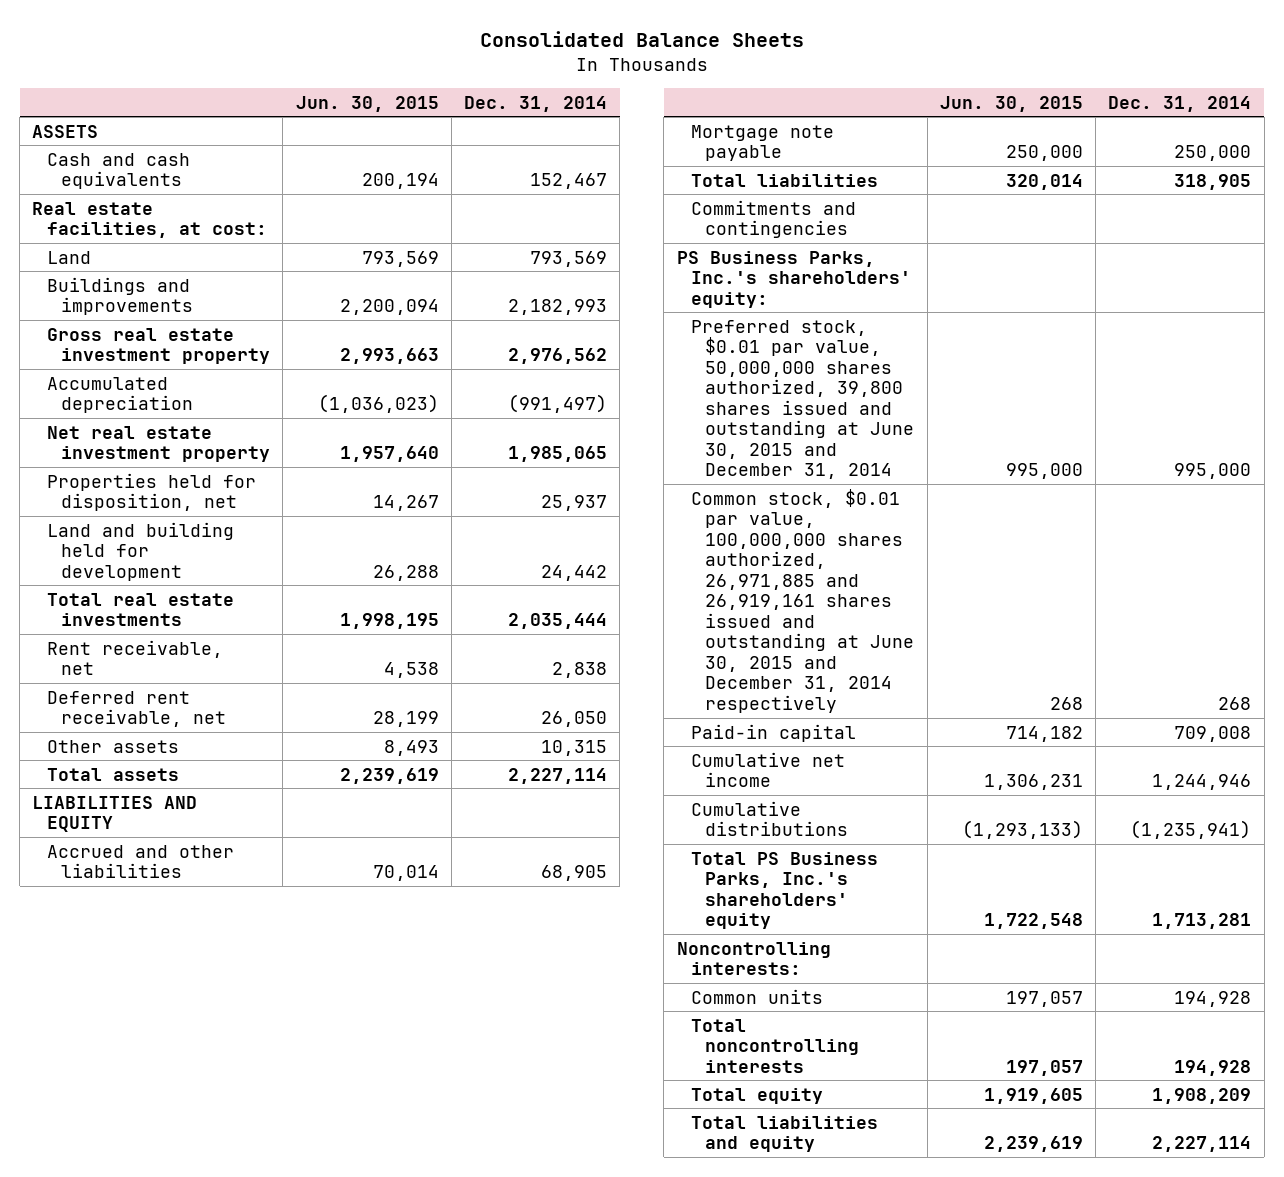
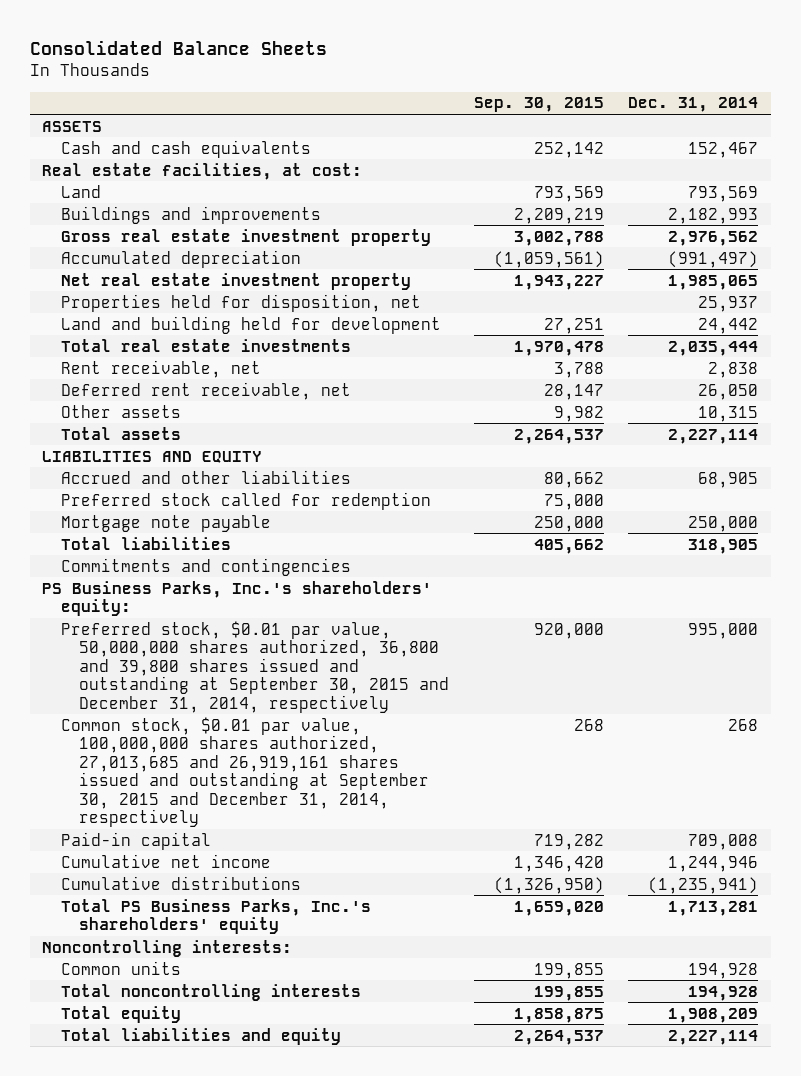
[295,95,439,112] Jun. 30, 2015 -> none
none -> [473,97,604,113] Sep. 30, 2015
none -> [60,491,431,510] Preferred stock called for redemption
[691,319,915,480] Preferred stock, $0.01 par value, 50,000,000 shares authorized, 39,800 shares issued and outstanding at June 30, 2015 and December 31, 2014 -> [60,620,449,713] Preferred stock, $0.01 par value, 50,000,000 shares authorized, 36,800 and 39,800 shares issued and outstanding at September 30, 2015 and December 31, 2014, respectively
[691,488,915,713] Common stock, $0.01 par value, 100,000,000 shares authorized, 26,971,885 and 26,919,161 shares issued and outstanding at June 30, 2015 and December 31, 2014 respectively -> [60,716,429,828] Common stock, $0.01 par value, 100,000,000 shares authorized, 27,013,685 and 26,919,161 shares issued and outstanding at September 30, 2015 and December 31, 2014, respectively

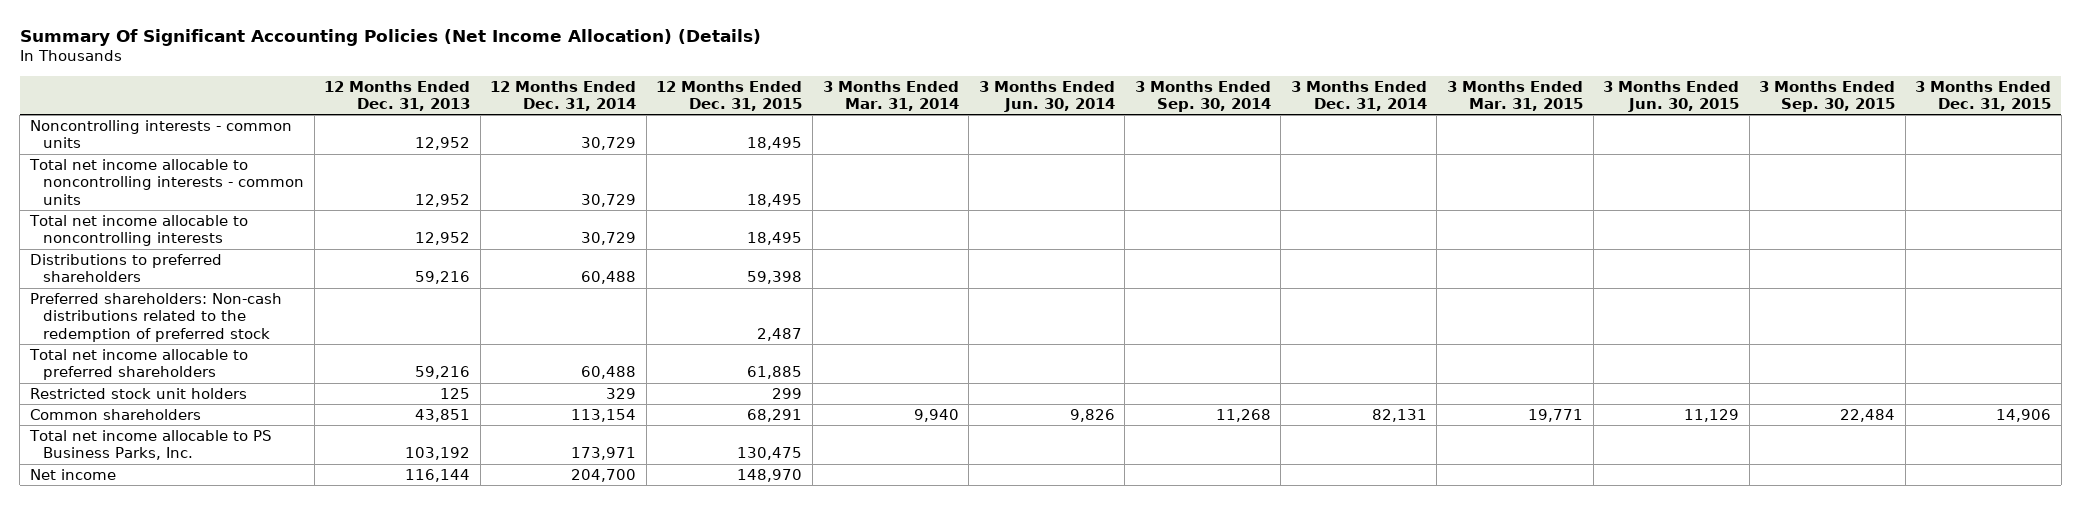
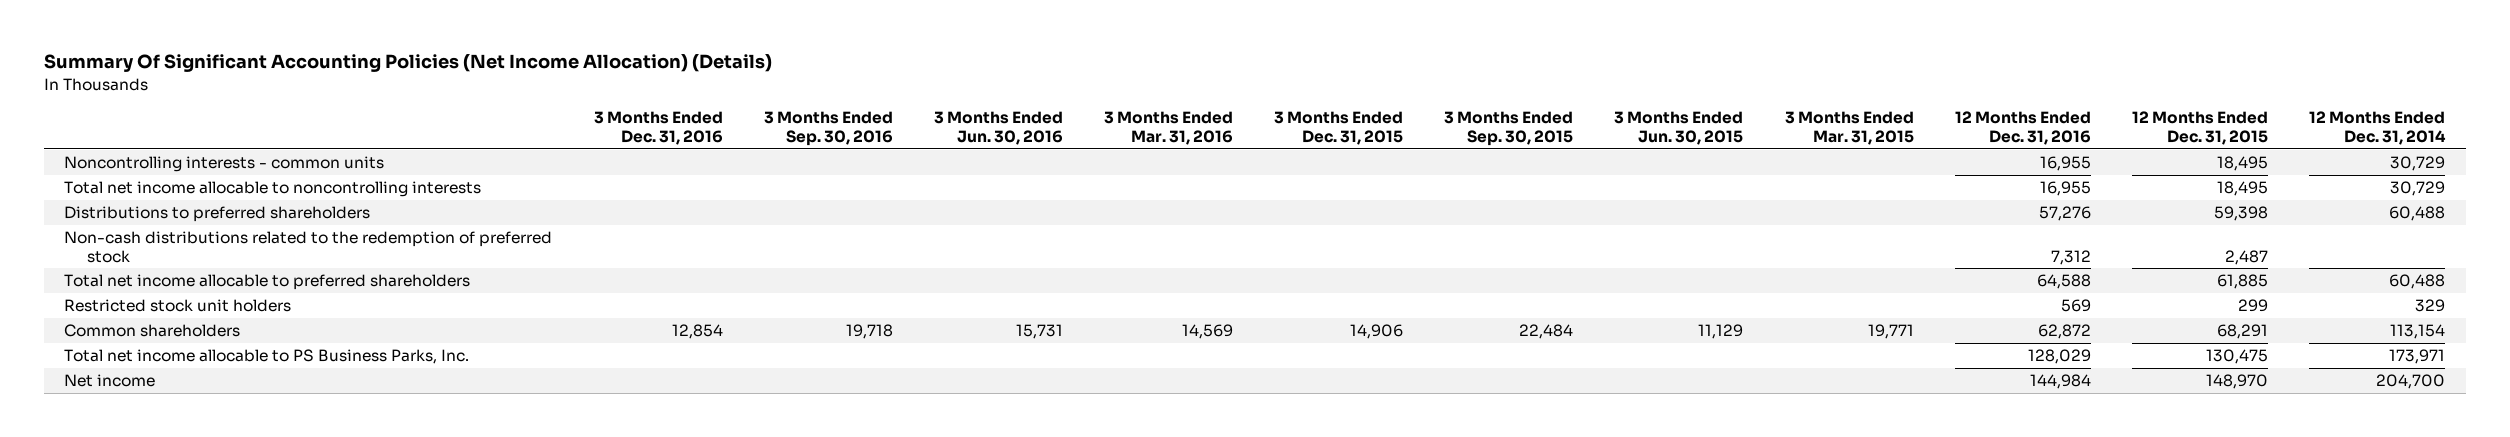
[324,80,471,112] 12 Months Ended Dec. 31, 2013 -> none
[822,80,959,112] 3 Months Ended Mar. 31, 2014 -> none
[978,80,1115,113] 3 Months Ended Jun. 30, 2014 -> none
[1134,80,1271,113] 3 Months Ended Sep. 30, 2014 -> none
[1290,80,1427,112] 3 Months Ended Dec. 31, 2014 -> none
none -> [593,111,723,145] 3 Months Ended Dec. 31, 2016
none -> [763,111,893,146] 3 Months Ended Sep. 30, 2016
none -> [933,111,1063,145] 3 Months Ended Jun. 30, 2016
none -> [1104,111,1234,145] 3 Months Ended Mar. 31, 2016
none -> [1954,111,2091,145] 12 Months Ended Dec. 31, 2016
[28,158,305,205] Total net income allocable to noncontrolling interests - common units -> none
[29,292,282,342] Preferred shareholders: Non-cash distributions related to the redemption of preferred stock -> [64,231,553,263] Non-cash distributions related to the redemption of preferred stock

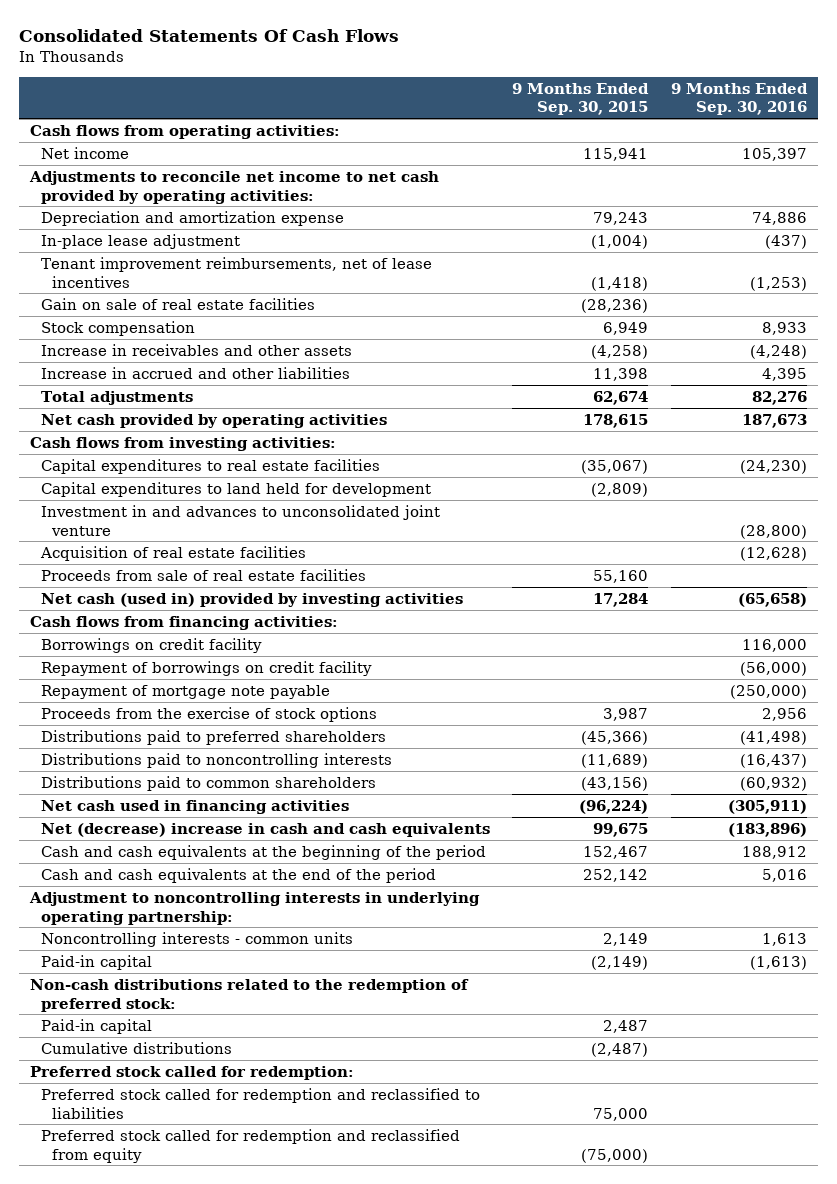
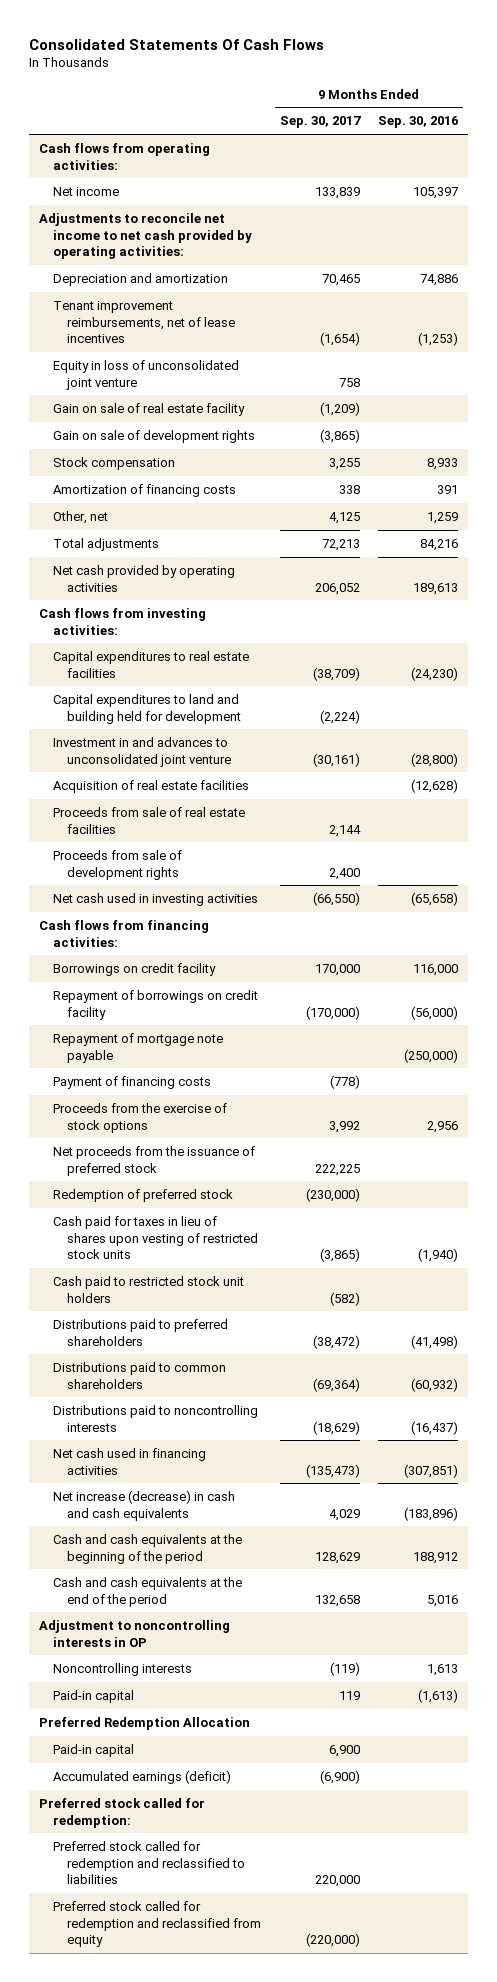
[512,82,650,116] 9 Months Ended Sep. 30, 2015 -> none
none -> [279,116,361,129] Sep. 30, 2017
[41,233,241,249] In-place lease adjustment -> none
[41,210,345,226] Depreciation and amortization expense -> [52,273,228,287] Depreciation and amortization
none -> [52,360,239,390] Equity in loss of unconsolidated joint venture
[41,297,316,310] Gain on sale of real estate facilities -> [52,403,245,417] Gain on sale of real estate facility
none -> [52,430,255,444] Gain on sale of development rights
[41,343,353,356] Increase in receivables and other assets -> none
[41,366,351,379] Increase in accrued and other liabilities -> none
none -> [52,484,236,498] Amortization of financing costs
none -> [52,511,108,525] Other, net
[751,390,807,405] 82,276 -> [420,539,459,552] 84,216
[741,413,807,428] 187,673 -> [413,582,459,595] 189,613
[41,481,432,497] Capital expenditures to land held for development -> [52,694,241,724] Capital expenditures to land and building held for development
none -> [52,850,182,880] Proceeds from sale of development rights
[41,592,464,607] Net cash (used in) provided by investing activities -> [52,893,258,907] Net cash used in investing activities
none -> [52,1076,211,1090] Payment of financing costs
none -> [52,1146,255,1176] Net proceeds from the issuance of preferred stock
none -> [52,1189,233,1203] Redemption of preferred stock
none -> [52,1216,258,1260] Cash paid for taxes in lieu of shares upon vesting of restricted stock units
none -> [52,1276,244,1303] Cash paid to restricted stock unit holders
[41,752,393,768] Distributions paid to noncontrolling interests -> [52,1405,258,1432] Distributions paid to noncontrolling interests
[727,799,807,814] (305,911) -> [404,1463,459,1478] (307,851)
[41,822,491,837] Net (decrease) increase in cash and cash equivalents -> [52,1490,235,1521] Net increase (decrease) in cash and cash equivalents
[29,891,481,925] Adjustment to noncontrolling interests in underlying operating partnership: -> [38,1620,230,1647] Adjustment to noncontrolling interests in OP
[41,931,354,947] Noncontrolling interests - common units -> [52,1663,192,1677] Noncontrolling interests
[30,978,470,1012] Non-cash distributions related to the redemption of preferred stock: -> none
none -> [38,1717,250,1731] Preferred Redemption Allocation
[41,1041,233,1054] Cumulative distributions -> [52,1770,231,1785] Accumulated earnings (deficit)

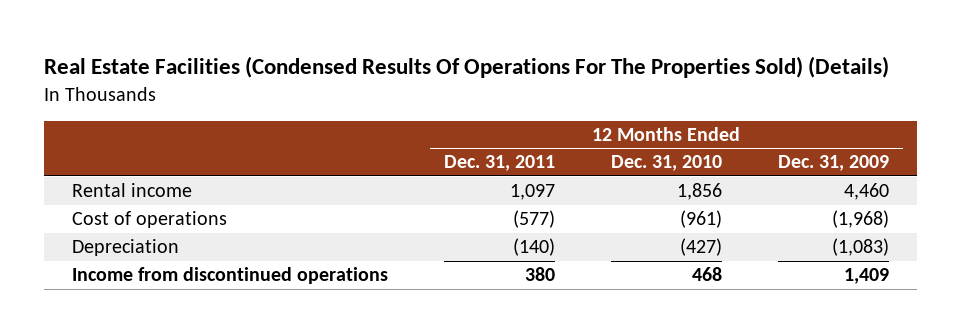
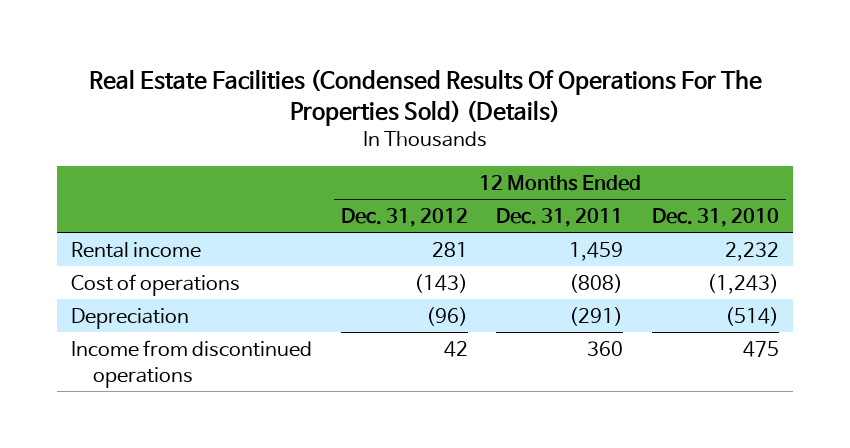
[777,155,889,172] Dec. 31, 2009 -> none
none -> [340,207,468,227] Dec. 31, 2012
[509,184,555,201] 1,097 -> [569,241,624,261] 1,459
[676,183,722,201] 1,856 -> [724,241,779,261] 2,232
[512,210,555,229] (577) -> [569,273,624,293] (808)
[679,210,722,229] (961) -> [706,273,779,294] (1,243)
[512,238,555,257] (140) -> [569,306,624,326] (291)
[679,238,722,257] (427) -> [724,306,779,326] (514)
[524,267,555,282] 380 -> [587,340,624,356] 360
[691,267,722,282] 468 -> [742,340,779,357] 475

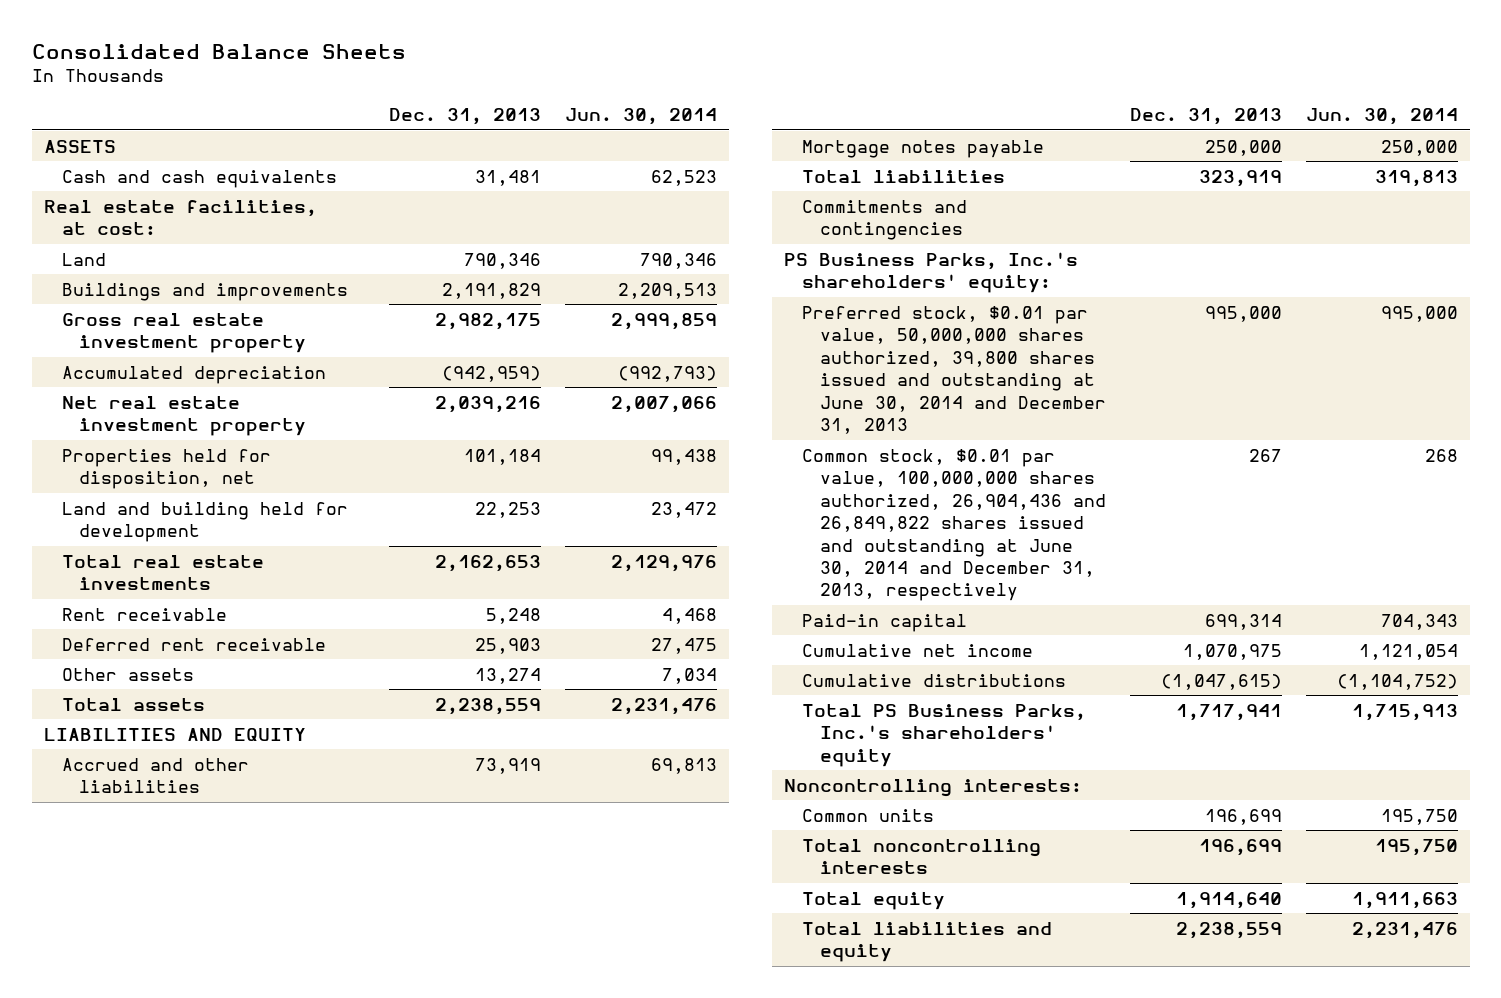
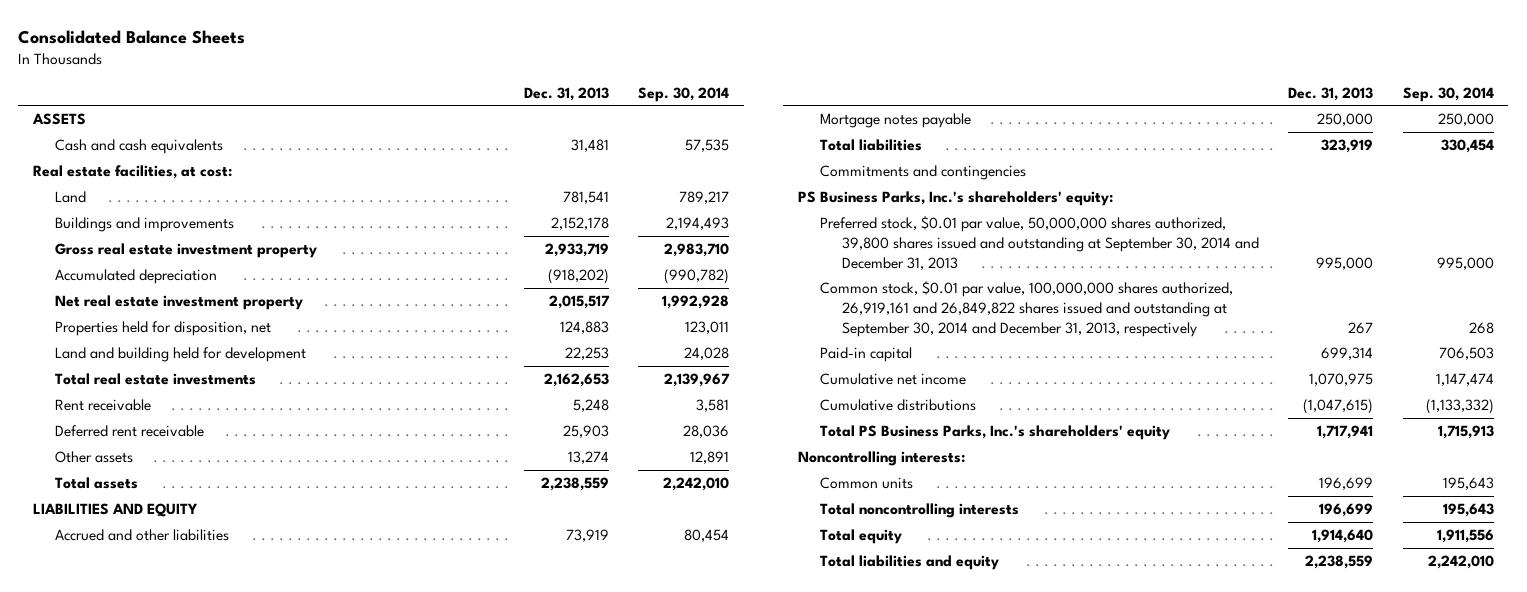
[565,108,718,126] Jun. 30, 2014 -> none
none -> [638,86,730,102] Sep. 30, 2014
[464,252,542,269] 790,346 -> [562,190,609,204] 781,541
[442,282,542,299] 2,191,829 -> [550,216,609,230] 2,152,178
[435,312,542,330] 2,982,175 -> [544,242,609,257] 2,933,719
[442,365,542,382] (942,959) -> [547,268,609,284] (918,202)
[435,395,542,413] 2,039,216 -> [548,294,610,309] 2,015,517
[464,448,542,465] 101,184 -> [559,320,609,334] 124,883
[802,305,1106,434] Preferred stock, $0.01 par value, 50,000,000 shares authorized, 39,800 shares issued and outstanding at June 30, 2014 and December 31, 2013 -> [819,215,1260,270] Preferred stock, $0.01 par value, 50,000,000 shares authorized, 39,800 shares issued and outstanding at September 30, 2014 and December 31, 2013
[802,448,1106,602] Common stock, $0.01 par value, 100,000,000 shares authorized, 26,904,436 and 26,849,822 shares issued and outstanding at June 30, 2014 and December 31, 2013, respectively -> [819,280,1233,337] Common stock, $0.01 par value, 100,000,000 shares authorized, 26,919,161 and 26,849,822 shares issued and outstanding at September 30, 2014 and December 31, 2013, respectively

